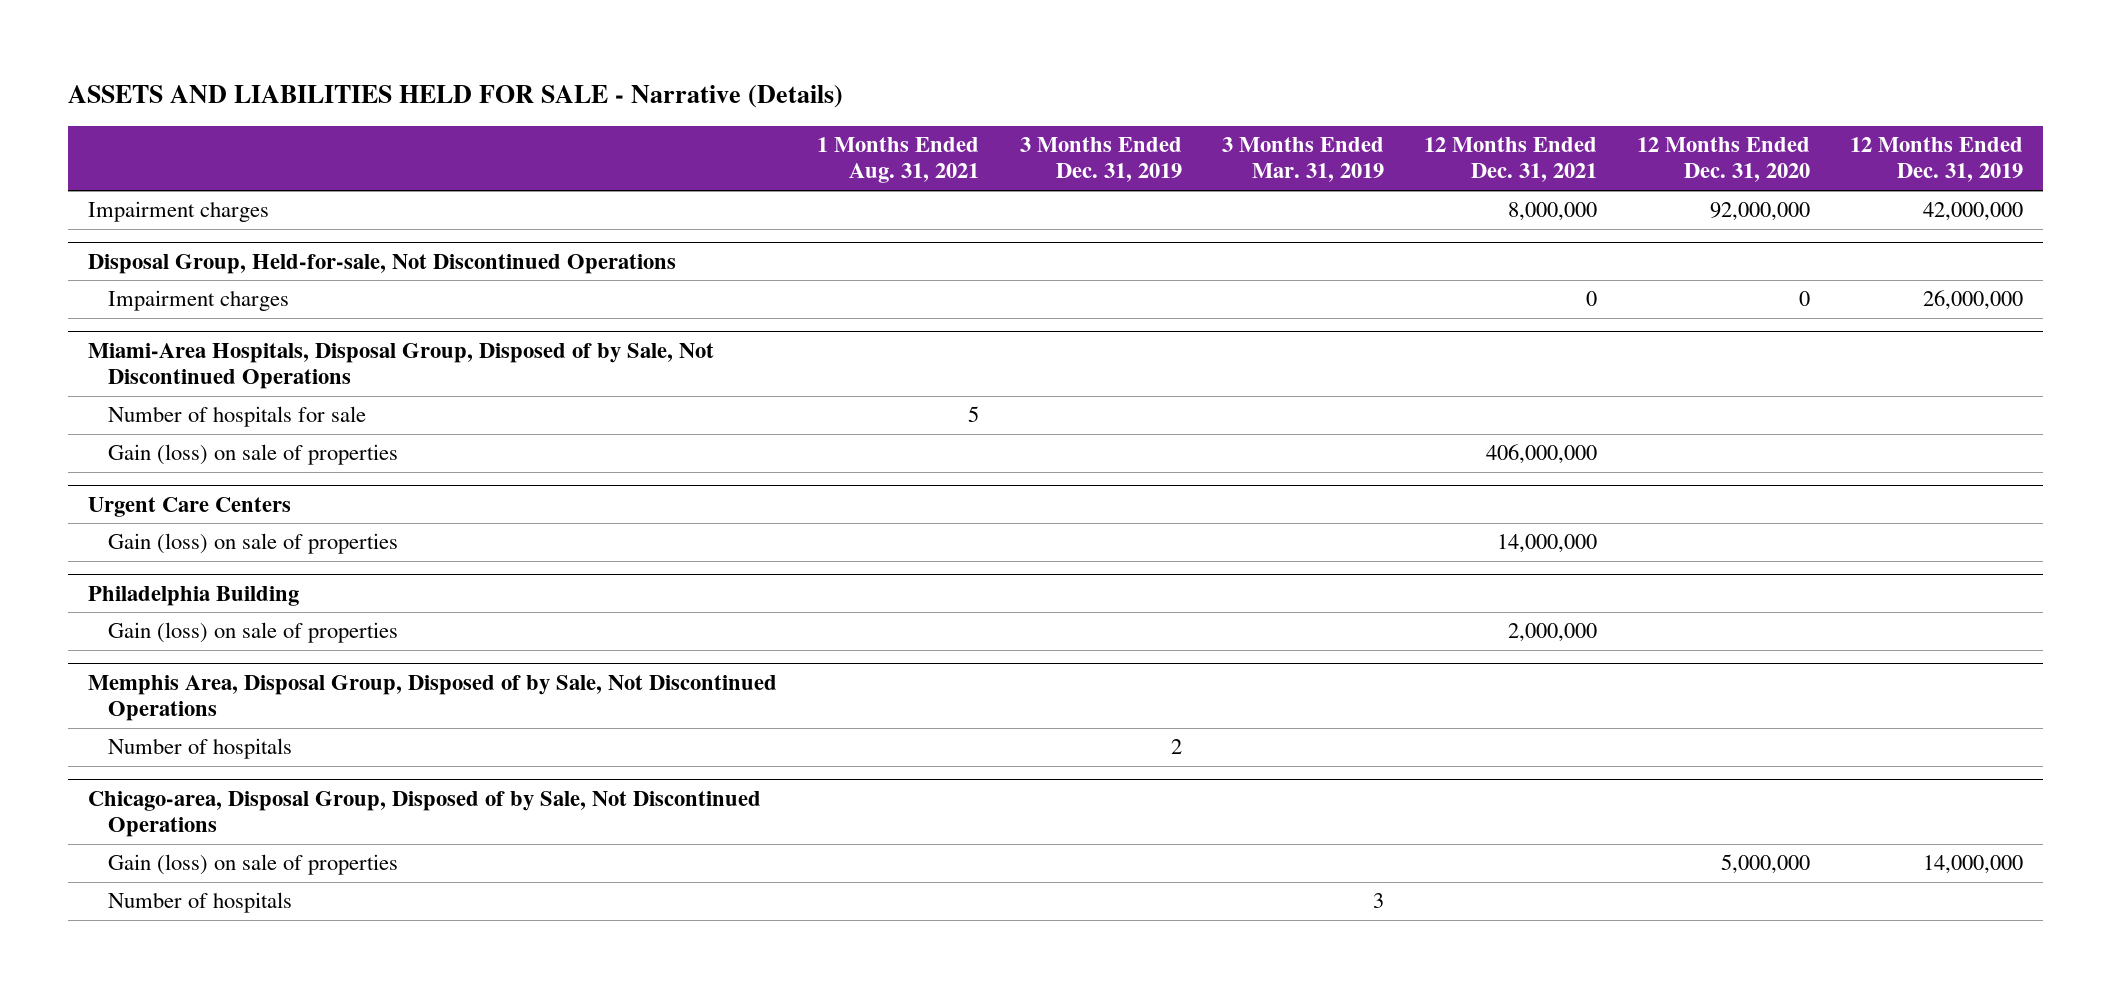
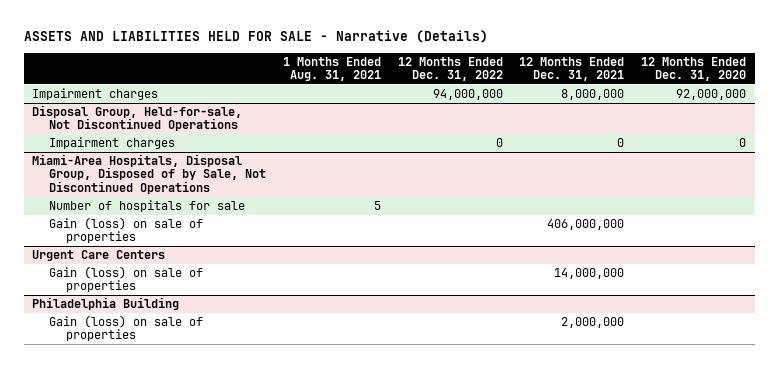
[1019,137,1182,183] 3 Months Ended Dec. 31, 2019 -> none
[1221,137,1384,183] 3 Months Ended Mar. 31, 2019 -> none
[1850,137,2024,183] 12 Months Ended Dec. 31, 2019 -> none
none -> [397,56,503,81] 12 Months Ended Dec. 31, 2022
[88,674,778,722] Memphis Area, Disposal Group, Disposed of by Sale, Not Discontinued Operations -> none
[107,738,292,760] Number of hospitals -> none
[88,790,762,838] Chicago-area, Disposal Group, Disposed of by Sale, Not Discontinued Operations -> none
[107,854,398,876] Gain (loss) on sale of properties -> none
[107,892,292,914] Number of hospitals -> none

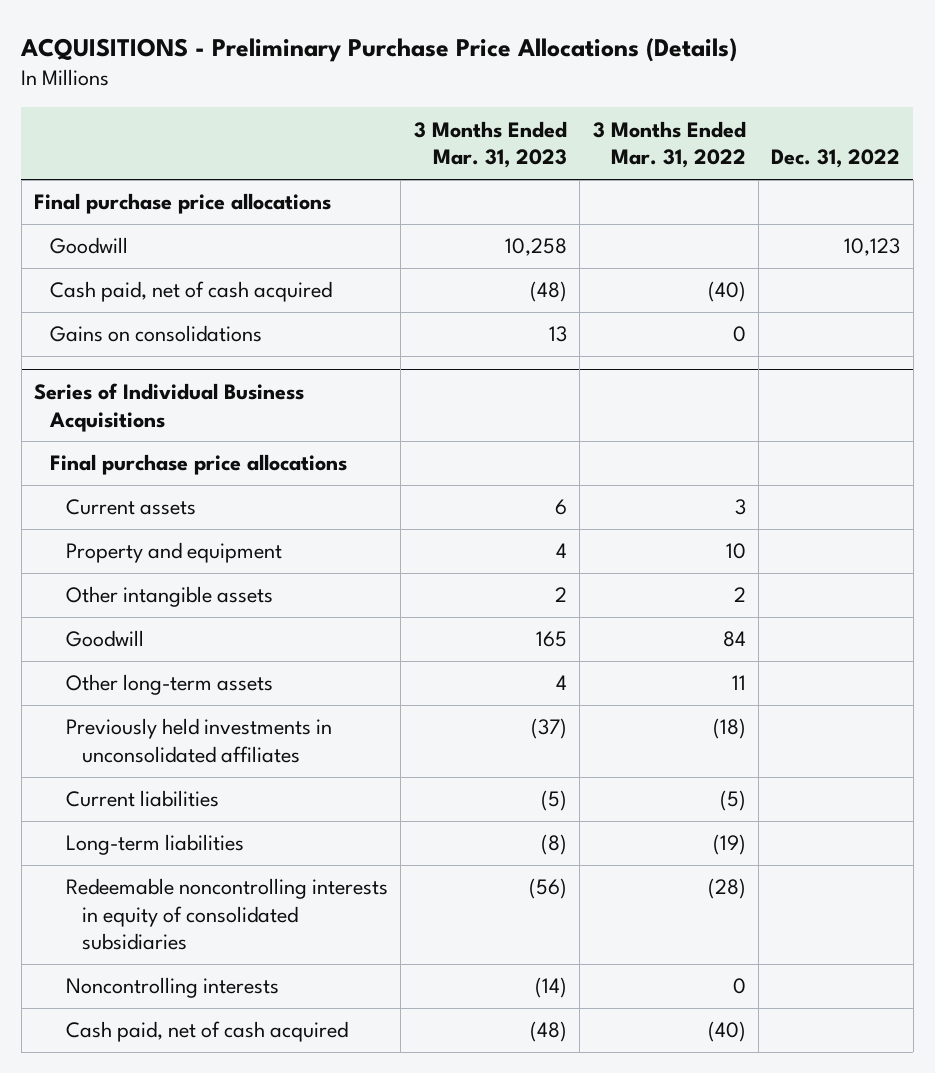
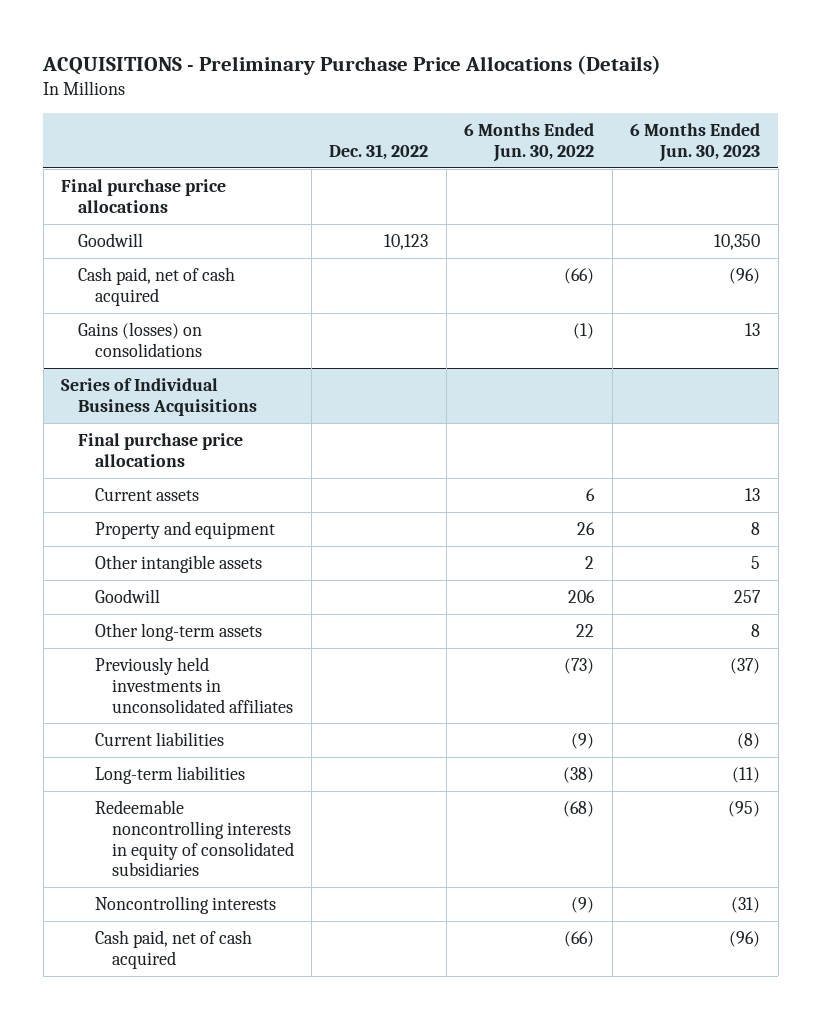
[413,120,567,169] 3 Months Ended Mar. 31, 2023 -> none
[592,120,746,169] 3 Months Ended Mar. 31, 2022 -> none
none -> [464,123,595,162] 6 Months Ended Jun. 30, 2022
none -> [630,123,761,162] 6 Months Ended Jun. 30, 2023
[50,325,263,343] Gains on consolidations -> [77,322,202,357] Gains (losses) on consolidations

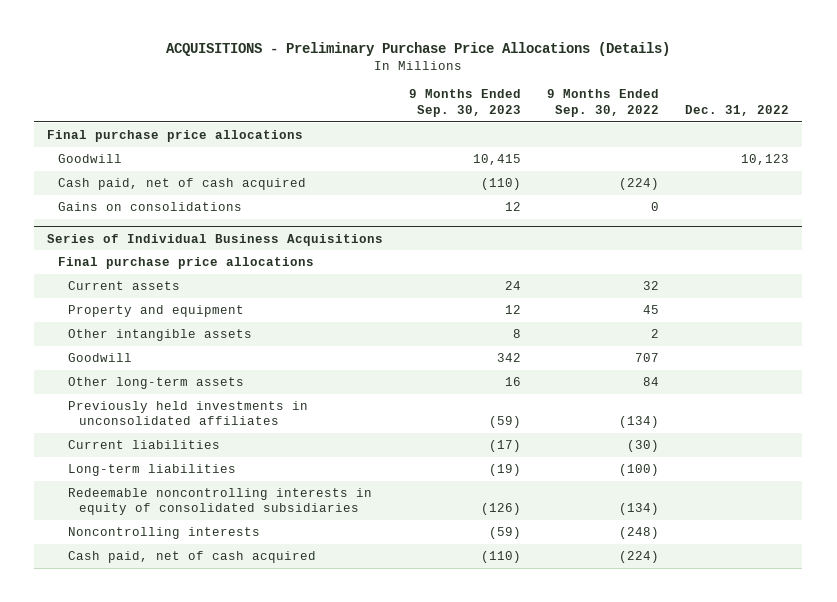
[464,123,595,162] 6 Months Ended Jun. 30, 2022 -> none
[630,123,761,162] 6 Months Ended Jun. 30, 2023 -> none
none -> [409,89,522,117] 9 Months Ended Sep. 30, 2023
none -> [547,89,660,117] 9 Months Ended Sep. 30, 2022
[77,322,202,357] Gains (losses) on consolidations -> [57,201,242,211] Gains on consolidations

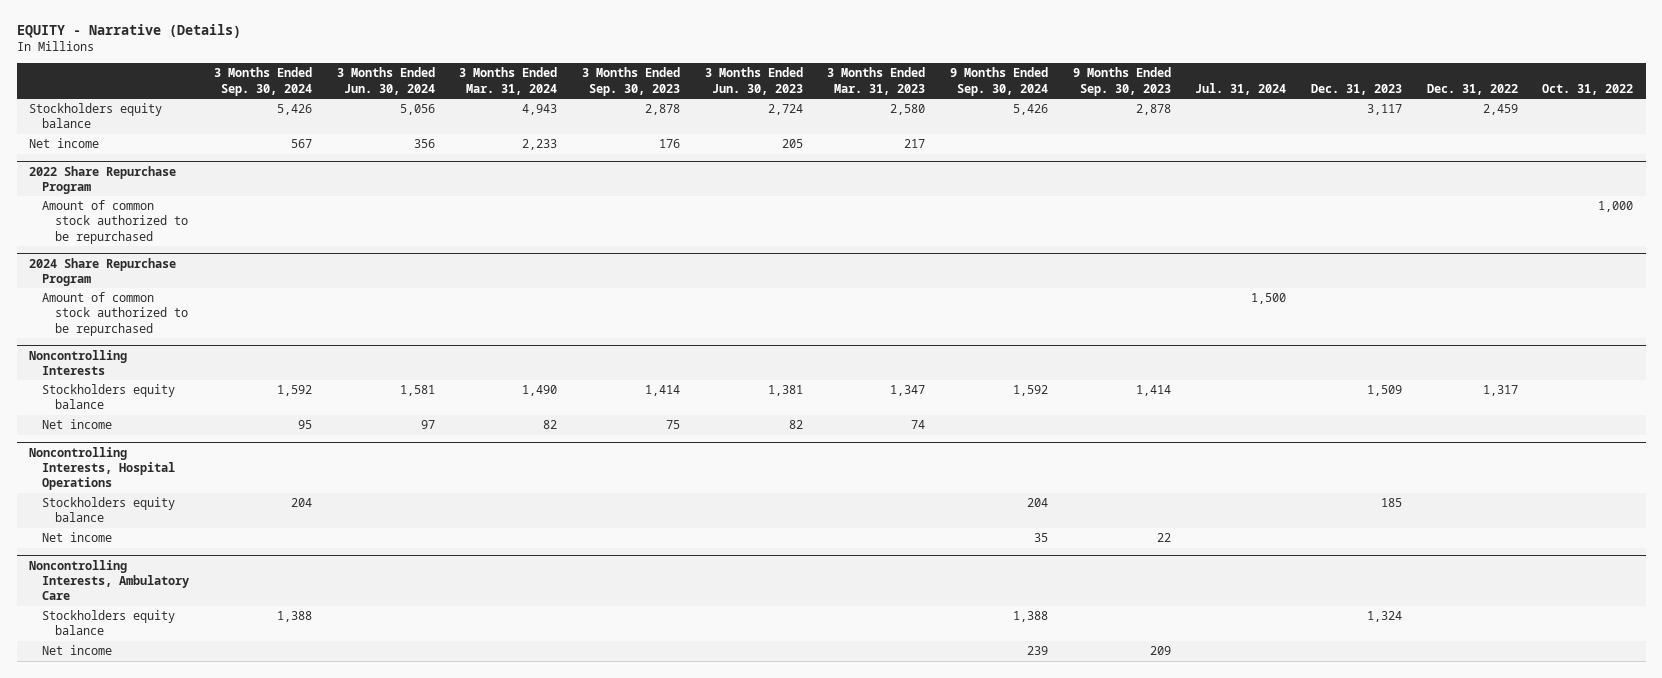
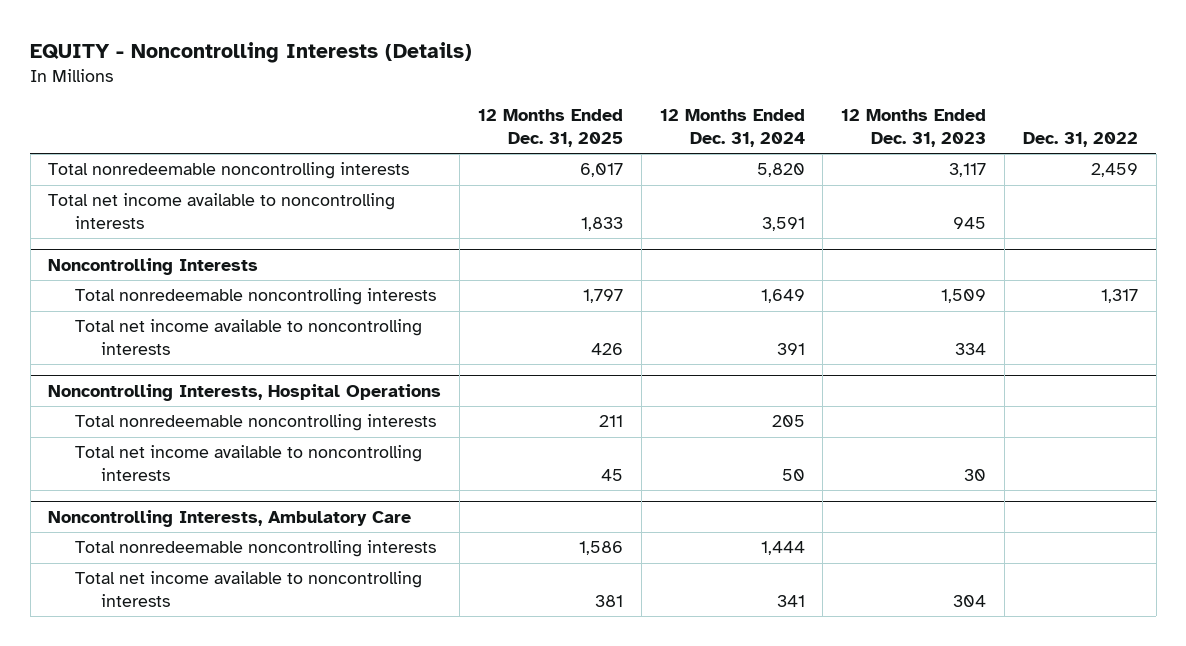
[16,24,241,39] EQUITY - Narrative (Details) -> [30,41,473,63] EQUITY - Noncontrolling Interests (Details)
[213,67,312,96] 3 Months Ended Sep. 30, 2024 -> none
[336,67,435,95] 3 Months Ended Jun. 30, 2024 -> none
[459,67,558,95] 3 Months Ended Mar. 31, 2024 -> none
[581,67,680,96] 3 Months Ended Sep. 30, 2023 -> none
[704,67,803,95] 3 Months Ended Jun. 30, 2023 -> none
[827,67,926,95] 3 Months Ended Mar. 31, 2023 -> none
[949,67,1048,96] 9 Months Ended Sep. 30, 2024 -> none
[1072,67,1171,96] 9 Months Ended Sep. 30, 2023 -> none
[1195,82,1287,95] Jul. 31, 2024 -> none
[1311,83,1403,95] Dec. 31, 2023 -> none
[1542,83,1634,95] Oct. 31, 2022 -> none
none -> [478,108,624,147] 12 Months Ended Dec. 31, 2025
none -> [659,108,805,147] 12 Months Ended Dec. 31, 2024
none -> [841,108,987,147] 12 Months Ended Dec. 31, 2023
[29,165,177,194] 2022 Share Repurchase Program -> none
[42,200,189,244] Amount of common stock authorized to be repurchased -> none
[29,257,177,286] 2024 Share Repurchase Program -> none
[42,292,189,336] Amount of common stock authorized to be repurchased -> none
[29,103,163,129] Stockholders equity balance -> [48,162,410,180] Total nonredeemable noncontrolling interests
[29,138,100,149] Net income -> [48,193,396,230] Total net income available to noncontrolling interests
[42,384,176,410] Stockholders equity balance -> [74,288,436,306] Total nonredeemable noncontrolling interests
[42,419,113,430] Net income -> [74,319,422,356] Total net income available to noncontrolling interests
[42,497,176,523] Stockholders equity balance -> [74,414,436,432] Total nonredeemable noncontrolling interests
[42,532,113,543] Net income -> [74,445,422,482] Total net income available to noncontrolling interests
[42,610,176,636] Stockholders equity balance -> [74,540,436,558] Total nonredeemable noncontrolling interests
[42,645,113,656] Net income -> [74,571,422,608] Total net income available to noncontrolling interests

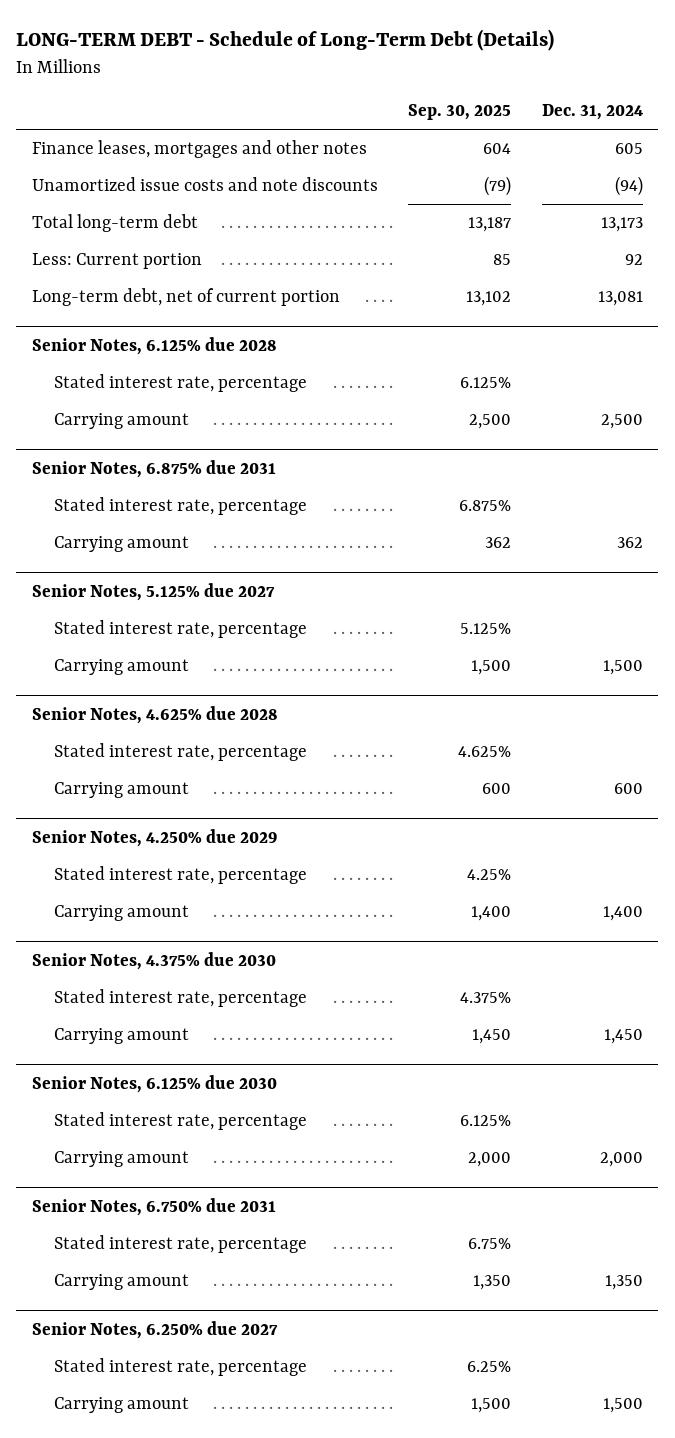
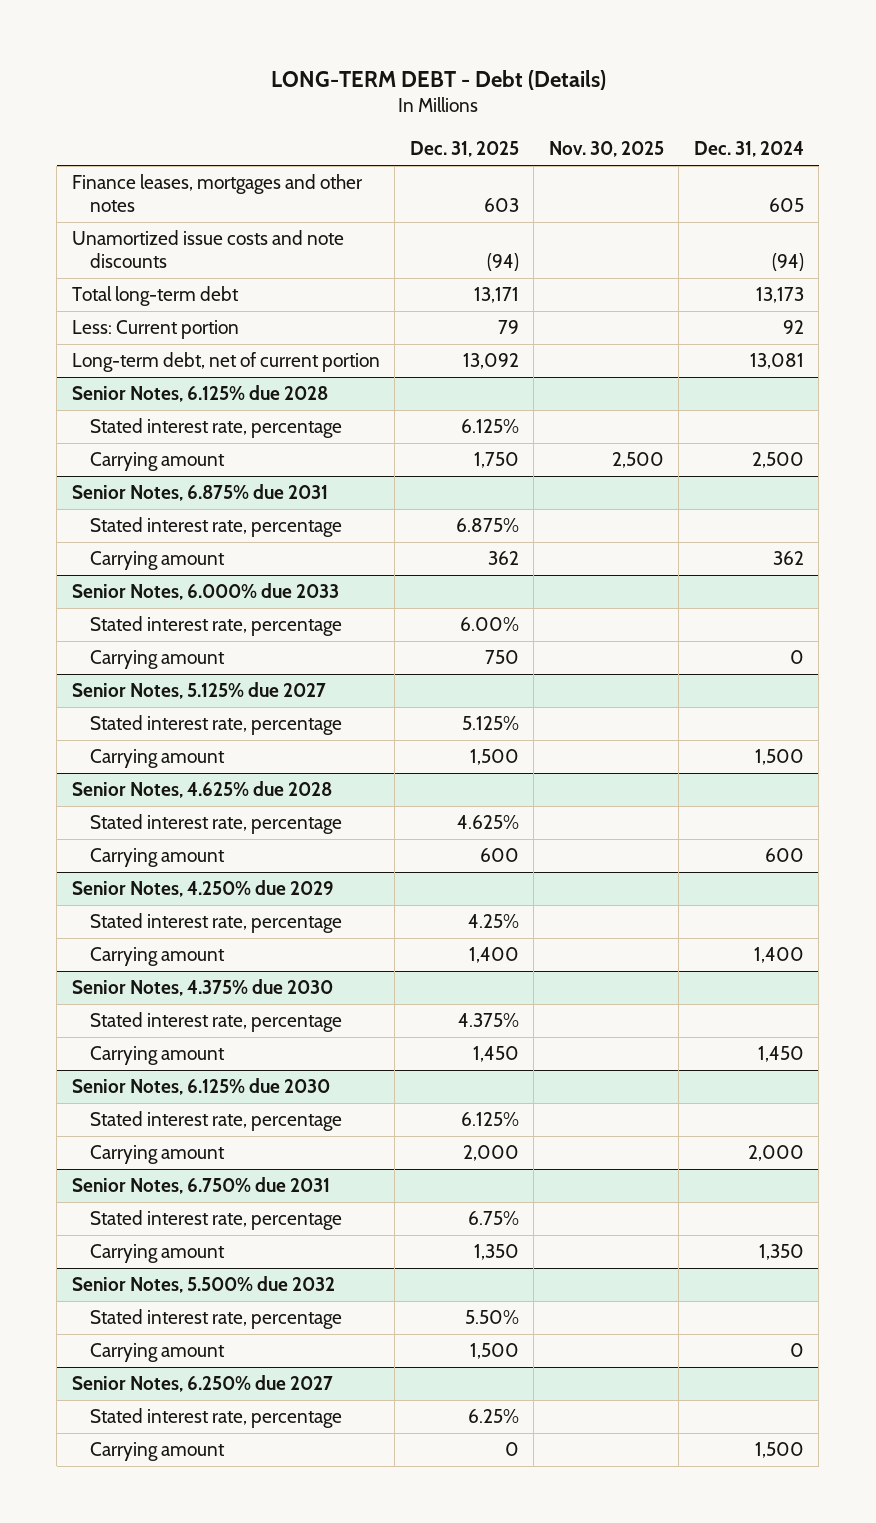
[16,29,555,52] LONG-TERM DEBT - Schedule of Long-Term Debt (Details) -> [270,69,606,90] LONG-TERM DEBT - Debt (Details)
[408,104,512,121] Sep. 30, 2025 -> none
none -> [409,141,519,158] Dec. 31, 2025
none -> [548,141,664,158] Nov. 30, 2025
none -> [71,583,339,601] Senior Notes, 6.000% due 2033
none -> [90,616,343,637] Stated interest rate, percentage
none -> [90,650,226,670] Carrying amount
none -> [71,1276,335,1294] Senior Notes, 5.500% due 2032
none -> [90,1309,343,1330] Stated interest rate, percentage
none -> [90,1343,226,1363] Carrying amount

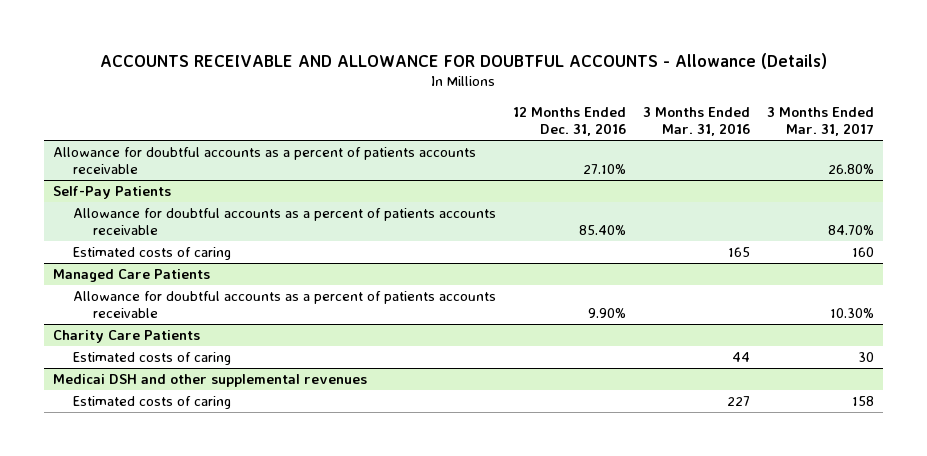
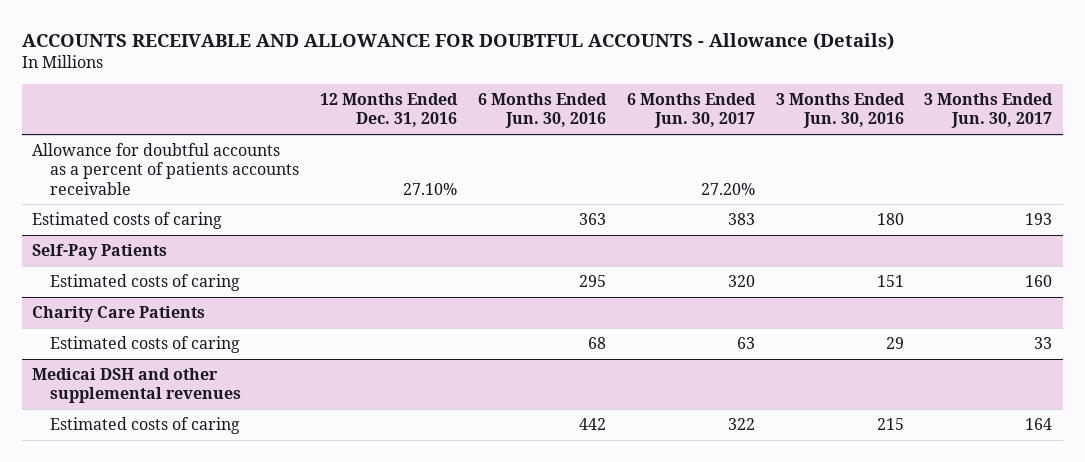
[643,106,751,137] 3 Months Ended Mar. 31, 2016 -> none
[767,106,875,137] 3 Months Ended Mar. 31, 2017 -> none
none -> [477,93,607,129] 6 Months Ended Jun. 30, 2016
none -> [626,93,756,129] 6 Months Ended Jun. 30, 2017
none -> [775,93,905,129] 3 Months Ended Jun. 30, 2016
none -> [924,93,1054,129] 3 Months Ended Jun. 30, 2017
none -> [32,212,223,230] Estimated costs of caring
[72,207,496,236] Allowance for doubtful accounts as a percent of patients accounts receivable -> none
[52,268,210,282] Managed Care Patients -> none
[72,290,496,319] Allowance for doubtful accounts as a percent of patients accounts receivable -> none

